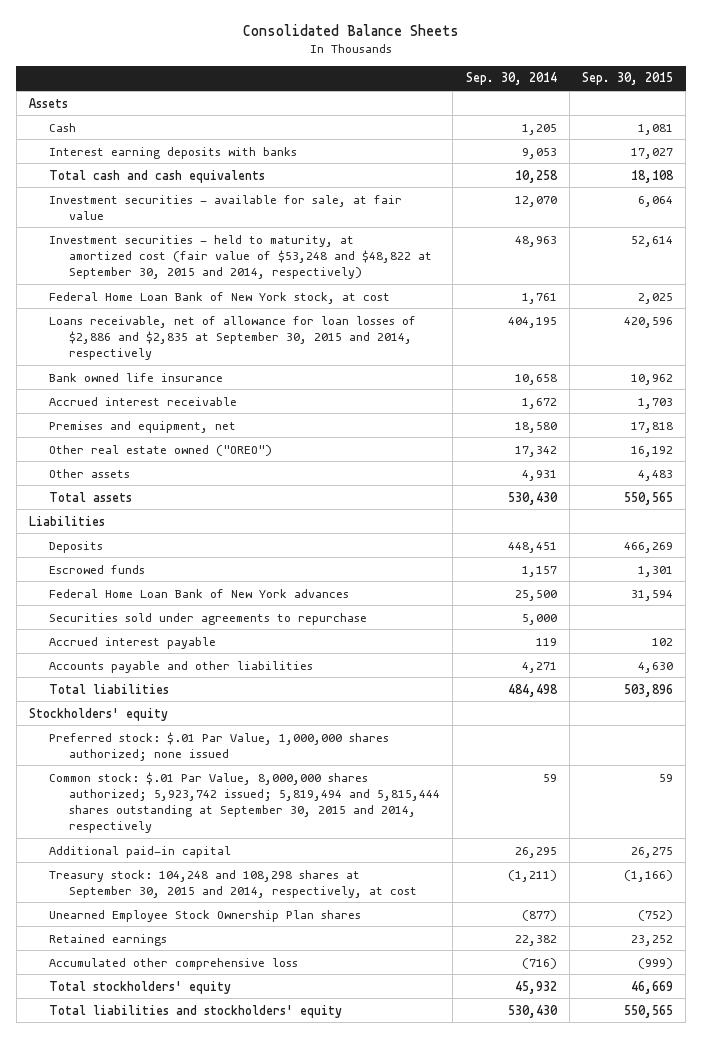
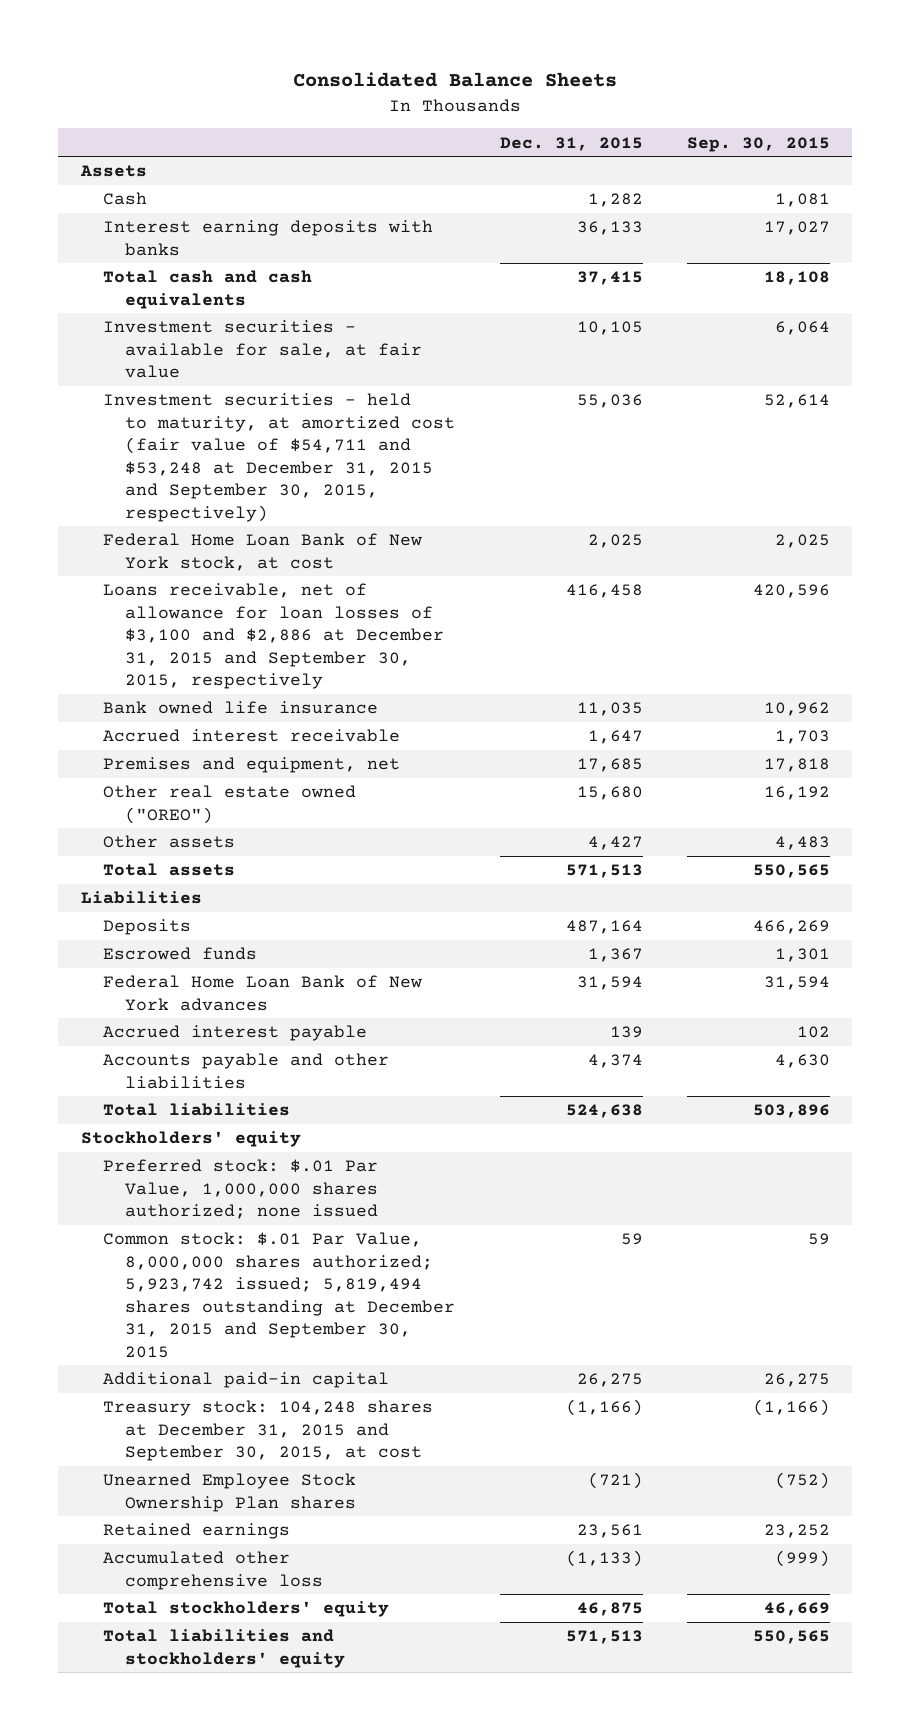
[465,72,557,86] Sep. 30, 2014 -> none
none -> [499,136,643,151] Dec. 31, 2015
[49,234,433,279] Investment securities - held to maturity, at amortized cost (fair value of $53,248 and $48,822 at September 30, 2015 and 2014, respectively) -> [103,393,456,522] Investment securities - held to maturity, at amortized cost (fair value of $54,711 and $53,248 at December 31, 2015 and September 30, 2015, respectively)
[49,315,417,360] Loans receivable, net of allowance for loan losses of $2,886 and $2,835 at September 30, 2015 and 2014, respectively -> [103,583,445,690] Loans receivable, net of allowance for loan losses of $3,100 and $2,886 at December 31, 2015 and September 30, 2015, respectively
[49,612,368,625] Securities sold under agreements to repurchase -> none
[49,771,441,833] Common stock: $.01 Par Value, 8,000,000 shares authorized; 5,923,742 issued; 5,819,494 and 5,815,444 shares outstanding at September 30, 2015 and 2014, respectively -> [103,1232,456,1358] Common stock: $.01 Par Value, 8,000,000 shares authorized; 5,923,742 issued; 5,819,494 shares outstanding at December 31, 2015 and September 30, 2015
[49,869,418,898] Treasury stock: 104,248 and 108,298 shares at September 30, 2015 and 2014, respectively, at cost -> [103,1400,434,1462] Treasury stock: 104,248 shares at December 31, 2015 and September 30, 2015, at cost

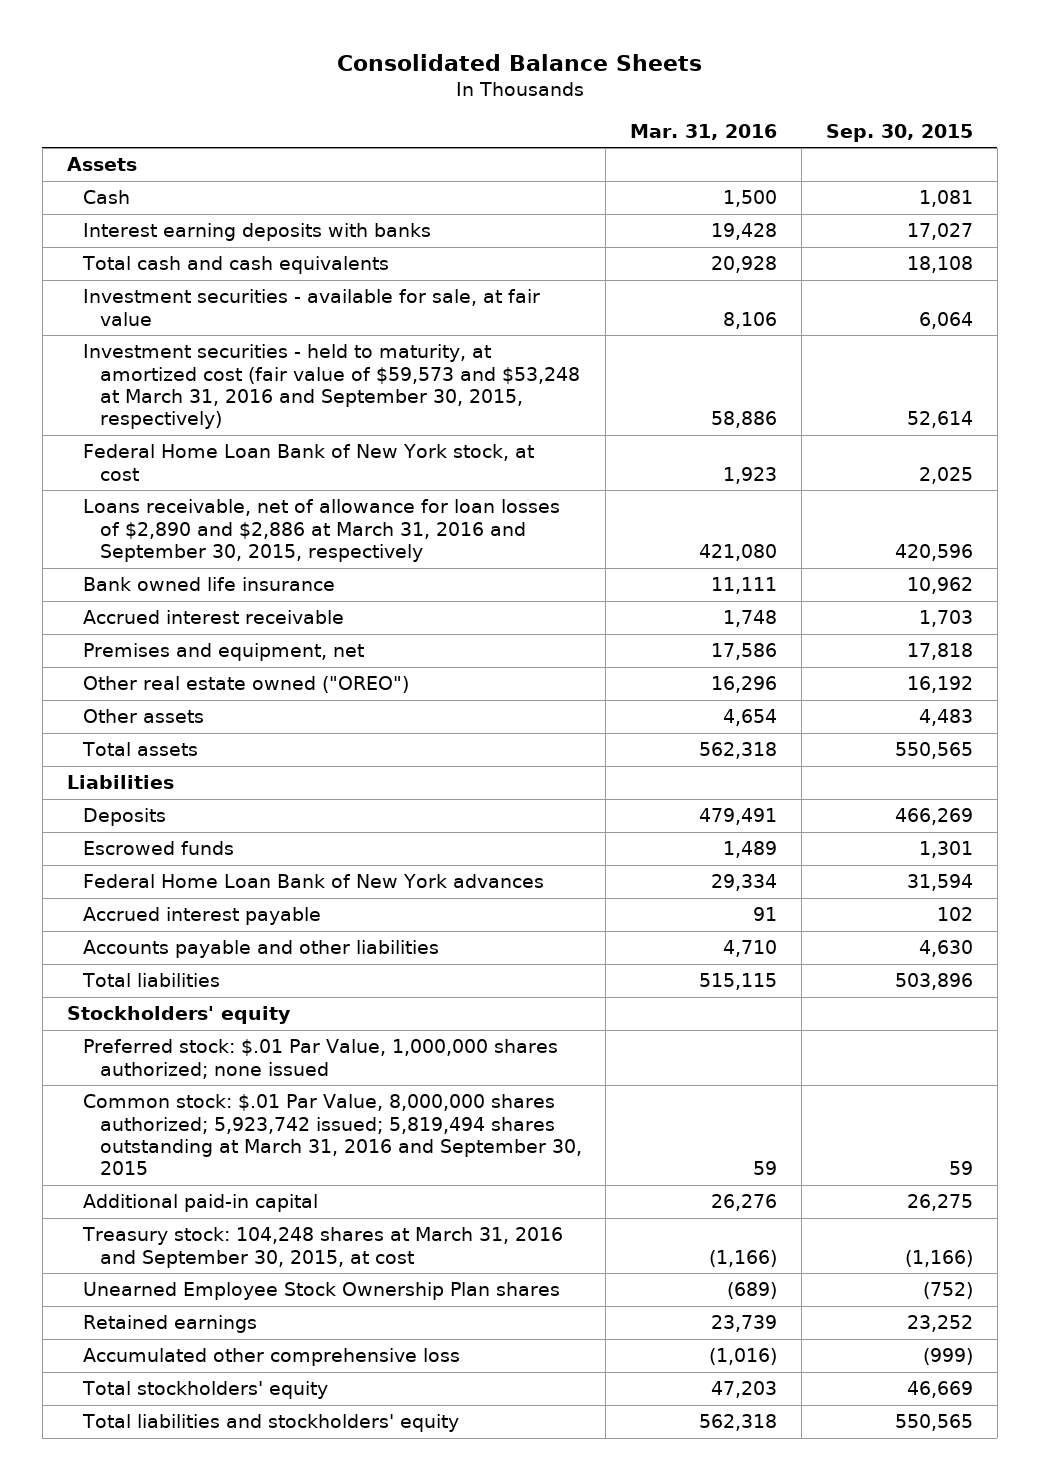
[499,136,643,151] Dec. 31, 2015 -> none
none -> [630,123,778,140] Mar. 31, 2016
[103,393,456,522] Investment securities - held to maturity, at amortized cost (fair value of $54,711 and $53,248 at December 31, 2015 and September 30, 2015, respectively) -> [83,344,580,430] Investment securities - held to maturity, at amortized cost (fair value of $59,573 and $53,248 at March 31, 2016 and September 30, 2015, respectively)
[103,583,445,690] Loans receivable, net of allowance for loan losses of $3,100 and $2,886 at December 31, 2015 and September 30, 2015, respectively -> [83,499,561,563] Loans receivable, net of allowance for loan losses of $2,890 and $2,886 at March 31, 2016 and September 30, 2015, respectively
[103,1232,456,1358] Common stock: $.01 Par Value, 8,000,000 shares authorized; 5,923,742 issued; 5,819,494 shares outstanding at December 31, 2015 and September 30, 2015 -> [83,1094,582,1176] Common stock: $.01 Par Value, 8,000,000 shares authorized; 5,923,742 issued; 5,819,494 shares outstanding at March 31, 2016 and September 30, 2015
[103,1400,434,1462] Treasury stock: 104,248 shares at December 31, 2015 and September 30, 2015, at cost -> [82,1227,564,1268] Treasury stock: 104,248 shares at March 31, 2016 and September 30, 2015, at cost

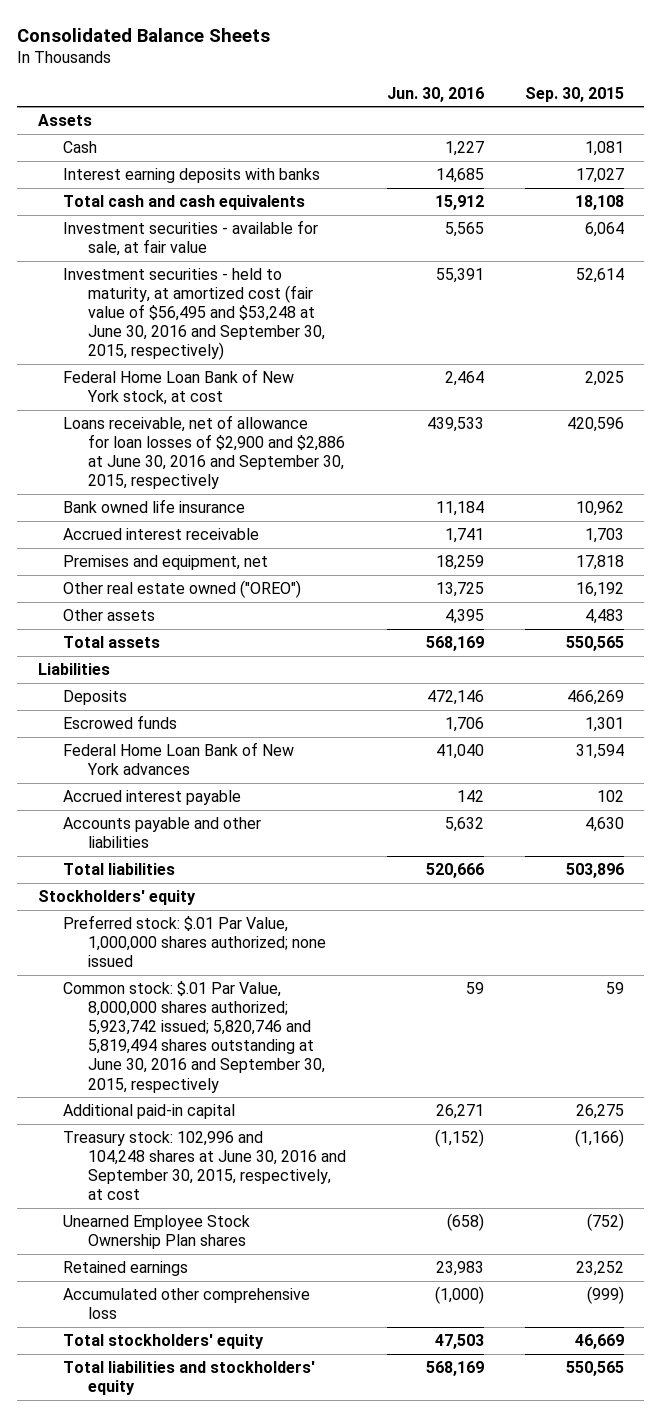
[630,123,778,140] Mar. 31, 2016 -> none
none -> [386,86,484,102] Jun. 30, 2016
[83,344,580,430] Investment securities - held to maturity, at amortized cost (fair value of $59,573 and $53,248 at March 31, 2016 and September 30, 2015, respectively) -> [62,268,325,361] Investment securities - held to maturity, at amortized cost (fair value of $56,495 and $53,248 at June 30, 2016 and September 30, 2015, respectively)
[83,499,561,563] Loans receivable, net of allowance for loan losses of $2,890 and $2,886 at March 31, 2016 and September 30, 2015, respectively -> [62,415,345,490] Loans receivable, net of allowance for loan losses of $2,900 and $2,886 at June 30, 2016 and September 30, 2015, respectively
[83,1094,582,1176] Common stock: $.01 Par Value, 8,000,000 shares authorized; 5,923,742 issued; 5,819,494 shares outstanding at March 31, 2016 and September 30, 2015 -> [62,981,325,1093] Common stock: $.01 Par Value, 8,000,000 shares authorized; 5,923,742 issued; 5,820,746 and 5,819,494 shares outstanding at June 30, 2016 and September 30, 2015, respectively
[82,1227,564,1268] Treasury stock: 104,248 shares at March 31, 2016 and September 30, 2015, at cost -> [62,1131,346,1201] Treasury stock: 102,996 and 104,248 shares at June 30, 2016 and September 30, 2015, respectively, at cost

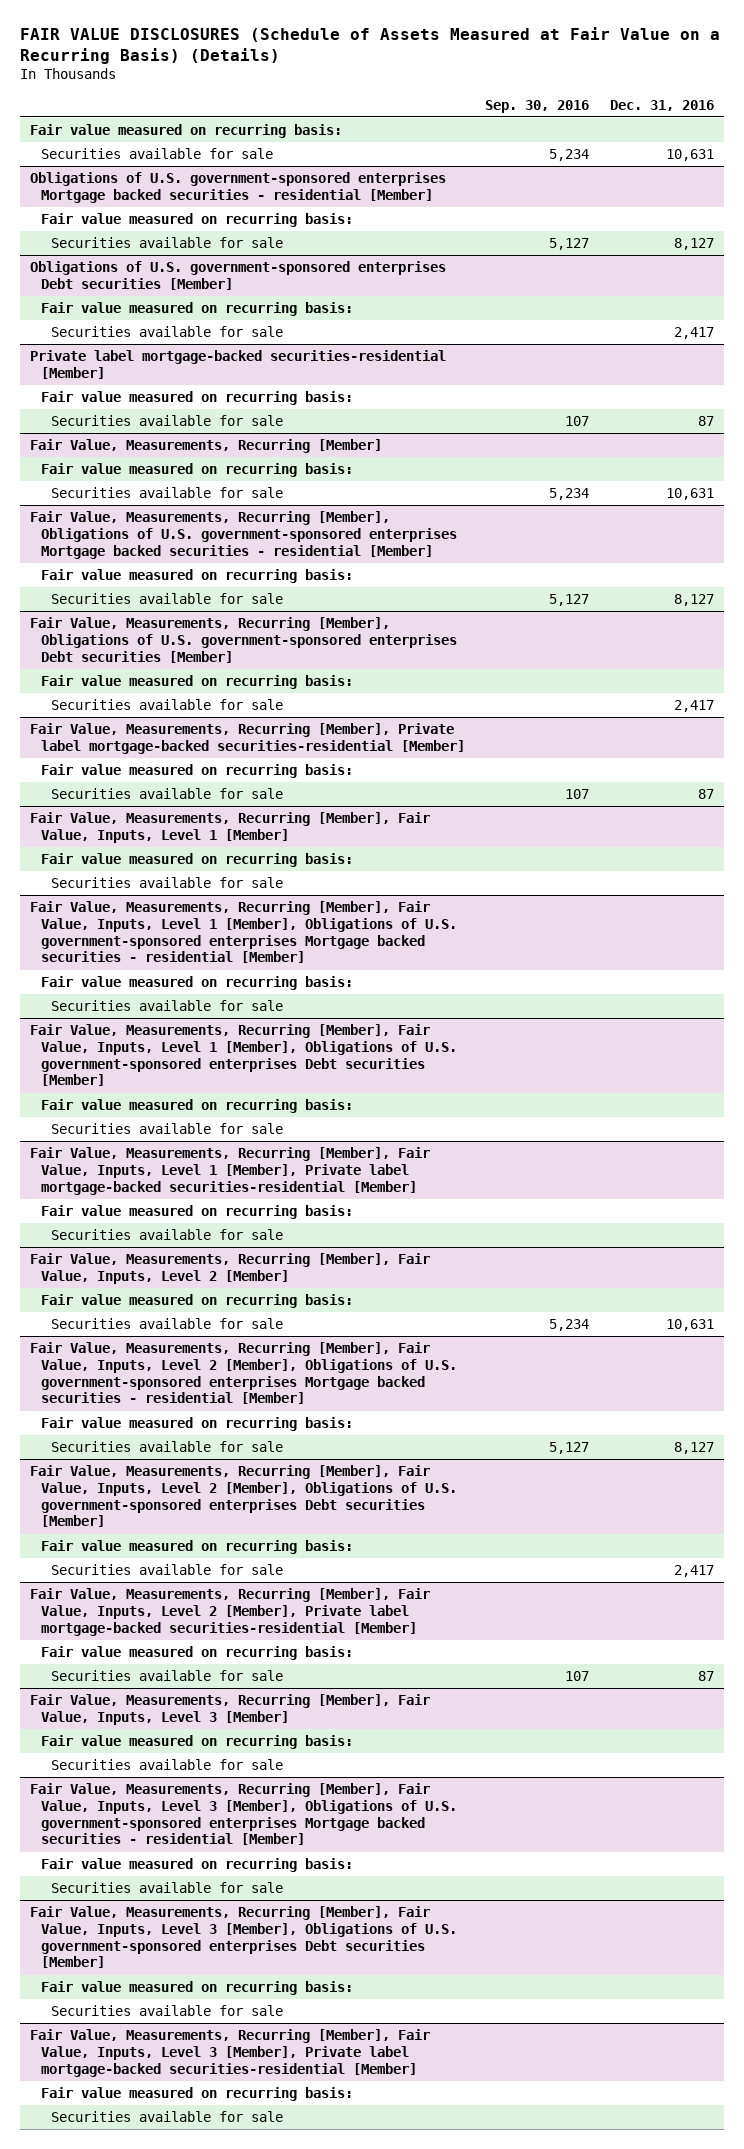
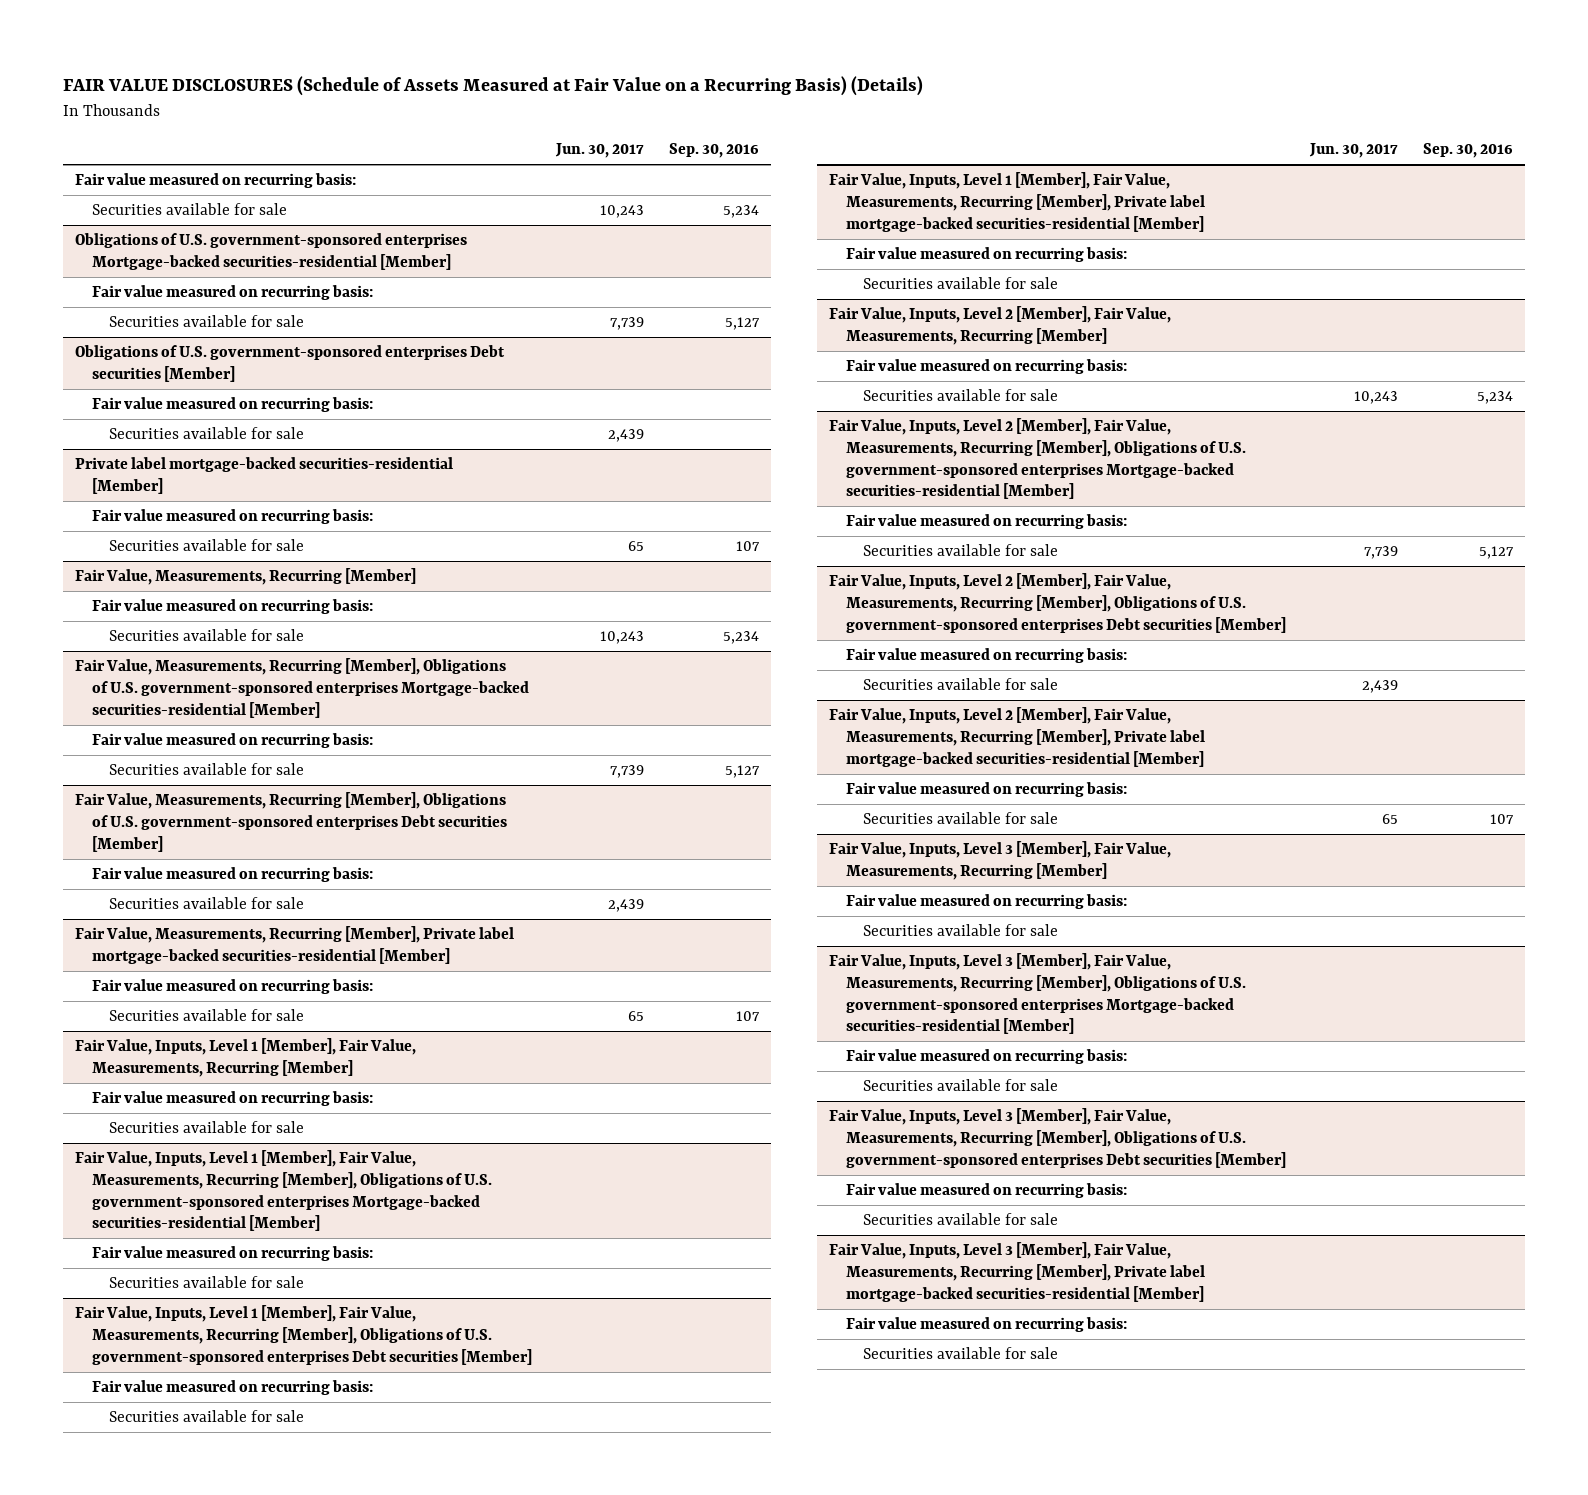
[610,99,715,111] Dec. 31, 2016 -> none
none -> [555,143,645,159] Jun. 30, 2017
[30,172,447,203] Obligations of U.S. government-sponsored enterprises Mortgage backed securities - residential [Member] -> [74,233,467,271] Obligations of U.S. government-sponsored enterprises Mortgage-backed securities-residential [Member]
[30,511,457,559] Fair Value, Measurements, Recurring [Member], Obligations of U.S. government-sponsored enterprises Mortgage backed securities - residential [Member] -> [74,658,530,718] Fair Value, Measurements, Recurring [Member], Obligations of U.S. government-sponsored enterprises Mortgage-backed securities-residential [Member]
[30,812,431,843] Fair Value, Measurements, Recurring [Member], Fair Value, Inputs, Level 1 [Member] -> [74,1038,416,1078] Fair Value, Inputs, Level 1 [Member], Fair Value, Measurements, Recurring [Member]
[30,901,457,964] Fair Value, Measurements, Recurring [Member], Fair Value, Inputs, Level 1 [Member], Obligations of U.S. government-sponsored enterprises Mortgage backed securities - residential [Member] -> [74,1150,493,1232] Fair Value, Inputs, Level 1 [Member], Fair Value, Measurements, Recurring [Member], Obligations of U.S. government-sponsored enterprises Mortgage-backed securities-residential [Member]
[30,1024,457,1087] Fair Value, Measurements, Recurring [Member], Fair Value, Inputs, Level 1 [Member], Obligations of U.S. government-sponsored enterprises Debt securities [Member] -> [74,1305,533,1365] Fair Value, Inputs, Level 1 [Member], Fair Value, Measurements, Recurring [Member], Obligations of U.S. government-sponsored enterprises Debt securities [Member]
[30,1147,431,1195] Fair Value, Measurements, Recurring [Member], Fair Value, Inputs, Level 1 [Member], Private label mortgage-backed securities-residential [Member] -> [828,172,1206,232] Fair Value, Inputs, Level 1 [Member], Fair Value, Measurements, Recurring [Member], Private label mortgage-backed securities-residential [Member]
[30,1253,431,1284] Fair Value, Measurements, Recurring [Member], Fair Value, Inputs, Level 2 [Member] -> [828,306,1171,346] Fair Value, Inputs, Level 2 [Member], Fair Value, Measurements, Recurring [Member]
[30,1342,457,1405] Fair Value, Measurements, Recurring [Member], Fair Value, Inputs, Level 2 [Member], Obligations of U.S. government-sponsored enterprises Mortgage backed securities - residential [Member] -> [828,418,1247,500] Fair Value, Inputs, Level 2 [Member], Fair Value, Measurements, Recurring [Member], Obligations of U.S. government-sponsored enterprises Mortgage-backed securities-residential [Member]
[30,1465,457,1528] Fair Value, Measurements, Recurring [Member], Fair Value, Inputs, Level 2 [Member], Obligations of U.S. government-sponsored enterprises Debt securities [Member] -> [828,573,1287,633] Fair Value, Inputs, Level 2 [Member], Fair Value, Measurements, Recurring [Member], Obligations of U.S. government-sponsored enterprises Debt securities [Member]
[30,1588,431,1636] Fair Value, Measurements, Recurring [Member], Fair Value, Inputs, Level 2 [Member], Private label mortgage-backed securities-residential [Member] -> [828,707,1206,767] Fair Value, Inputs, Level 2 [Member], Fair Value, Measurements, Recurring [Member], Private label mortgage-backed securities-residential [Member]
[30,1694,431,1725] Fair Value, Measurements, Recurring [Member], Fair Value, Inputs, Level 3 [Member] -> [828,841,1171,881] Fair Value, Inputs, Level 3 [Member], Fair Value, Measurements, Recurring [Member]
[30,1783,457,1846] Fair Value, Measurements, Recurring [Member], Fair Value, Inputs, Level 3 [Member], Obligations of U.S. government-sponsored enterprises Mortgage backed securities - residential [Member] -> [828,953,1247,1035] Fair Value, Inputs, Level 3 [Member], Fair Value, Measurements, Recurring [Member], Obligations of U.S. government-sponsored enterprises Mortgage-backed securities-residential [Member]
[30,1906,457,1969] Fair Value, Measurements, Recurring [Member], Fair Value, Inputs, Level 3 [Member], Obligations of U.S. government-sponsored enterprises Debt securities [Member] -> [828,1108,1287,1168] Fair Value, Inputs, Level 3 [Member], Fair Value, Measurements, Recurring [Member], Obligations of U.S. government-sponsored enterprises Debt securities [Member]
[30,2029,431,2077] Fair Value, Measurements, Recurring [Member], Fair Value, Inputs, Level 3 [Member], Private label mortgage-backed securities-residential [Member] -> [828,1242,1206,1302] Fair Value, Inputs, Level 3 [Member], Fair Value, Measurements, Recurring [Member], Private label mortgage-backed securities-residential [Member]

